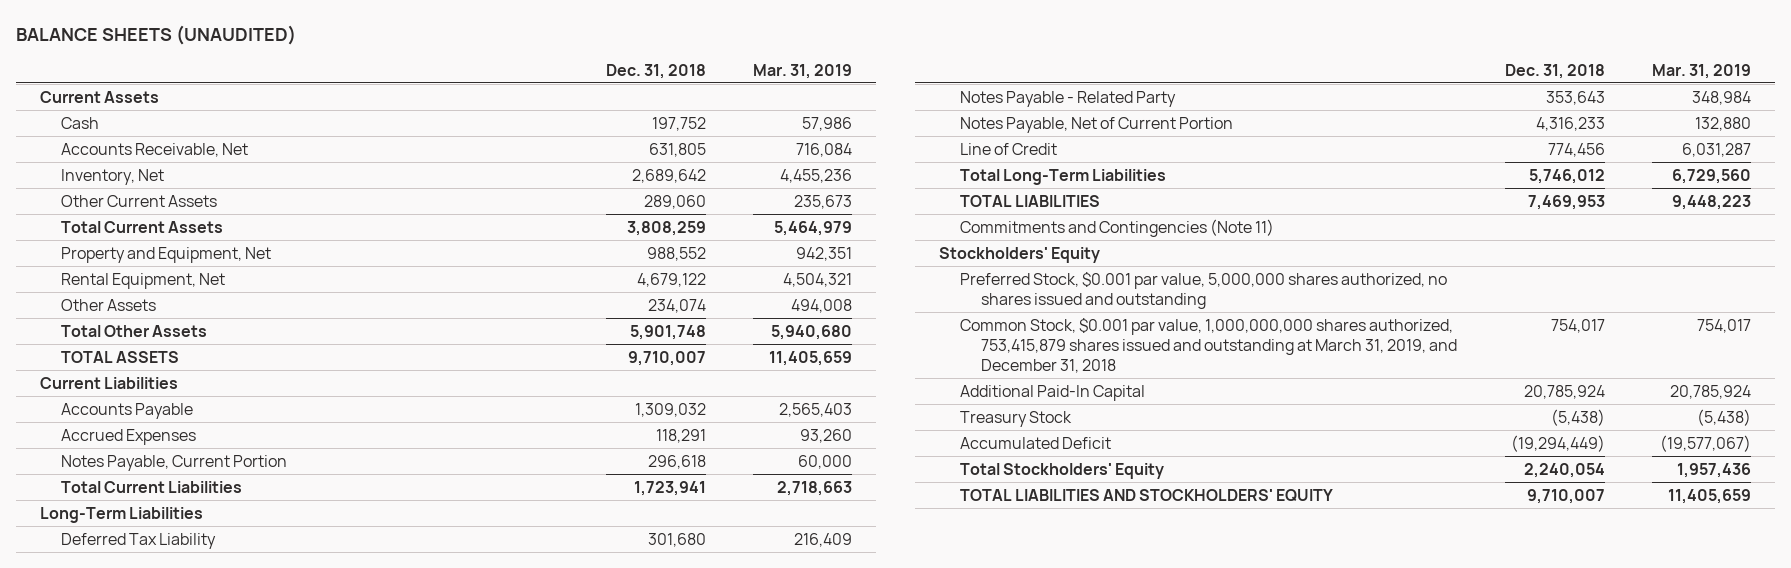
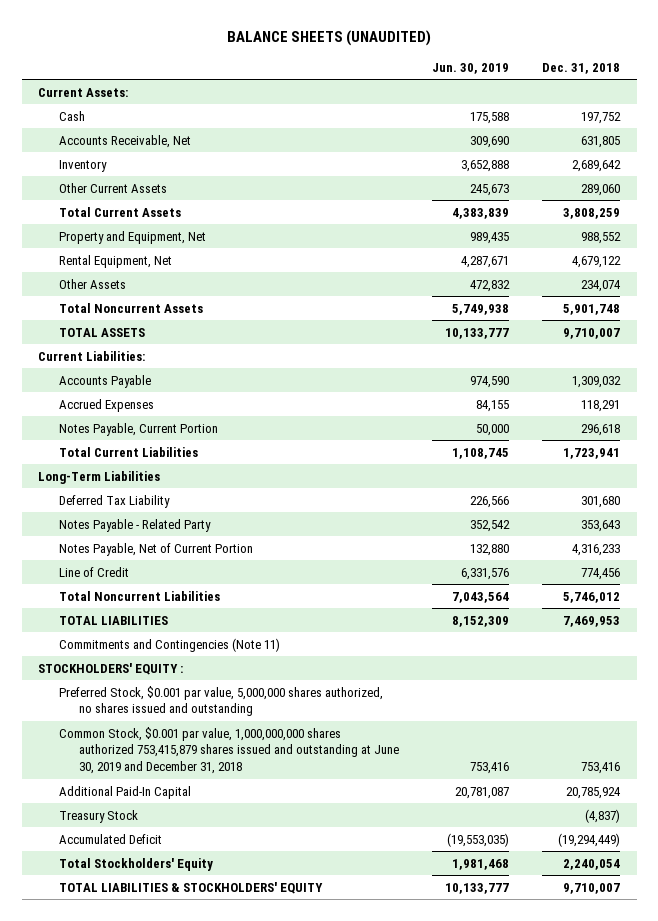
[752,63,852,79] Mar. 31, 2019 -> none
none -> [432,62,510,74] Jun. 30, 2019
[40,90,160,103] Current Assets -> [38,87,129,97] Current Assets:
[61,168,165,185] Inventory, Net -> [58,159,107,172] Inventory
[61,324,208,337] Total Other Assets -> [58,302,203,313] Total Noncurrent Assets
[40,376,179,389] Current Liabilities -> [38,350,146,361] Current Liabilities:
[960,168,1167,185] Total Long-Term Liabilities -> [58,590,220,601] Total Noncurrent Liabilities
[938,246,1100,263] Stockholders' Equity -> [38,662,184,675] STOCKHOLDERS' EQUITY :
[960,317,1458,373] Common Stock, $0.001 par value, 1,000,000,000 shares authorized, 753,415,879 shares issued and outstanding at March 31, 2019, and December 31, 2018 -> [58,726,400,775] Common Stock, $0.001 par value, 1,000,000,000 shares authorized 753,415,879 shares issued and outstanding at June 30, 2019 and December 31, 2018
[1550,318,1605,333] 754,017 -> [581,762,621,775] 753,416
[1550,408,1605,426] (5,438) -> [585,808,621,823] (4,837)
[960,488,1334,502] TOTAL LIABILITIES AND STOCKHOLDERS' EQUITY -> [58,881,323,894] TOTAL LIABILITIES & STOCKHOLDERS' EQUITY

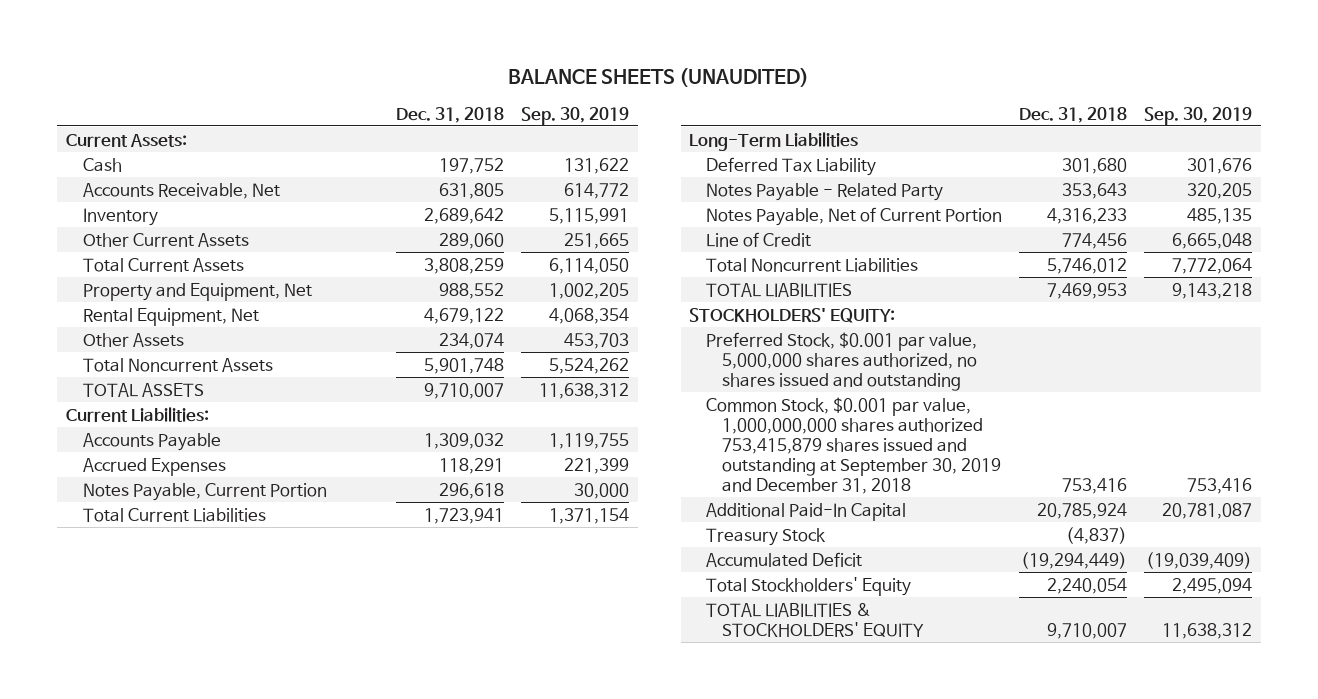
[432,62,510,74] Jun. 30, 2019 -> none
none -> [521,106,630,125] Sep. 30, 2019
[58,637,280,652] Commitments and Contingencies (Note 11) -> none
[38,662,184,675] STOCKHOLDERS' EQUITY : -> [689,307,896,323] STOCKHOLDERS' EQUITY:
[58,726,400,775] Common Stock, $0.001 par value, 1,000,000,000 shares authorized 753,415,879 shares issued and outstanding at June 30, 2019 and December 31, 2018 -> [705,396,1002,494] Common Stock, $0.001 par value, 1,000,000,000 shares authorized 753,415,879 shares issued and outstanding at September 30, 2019 and December 31, 2018

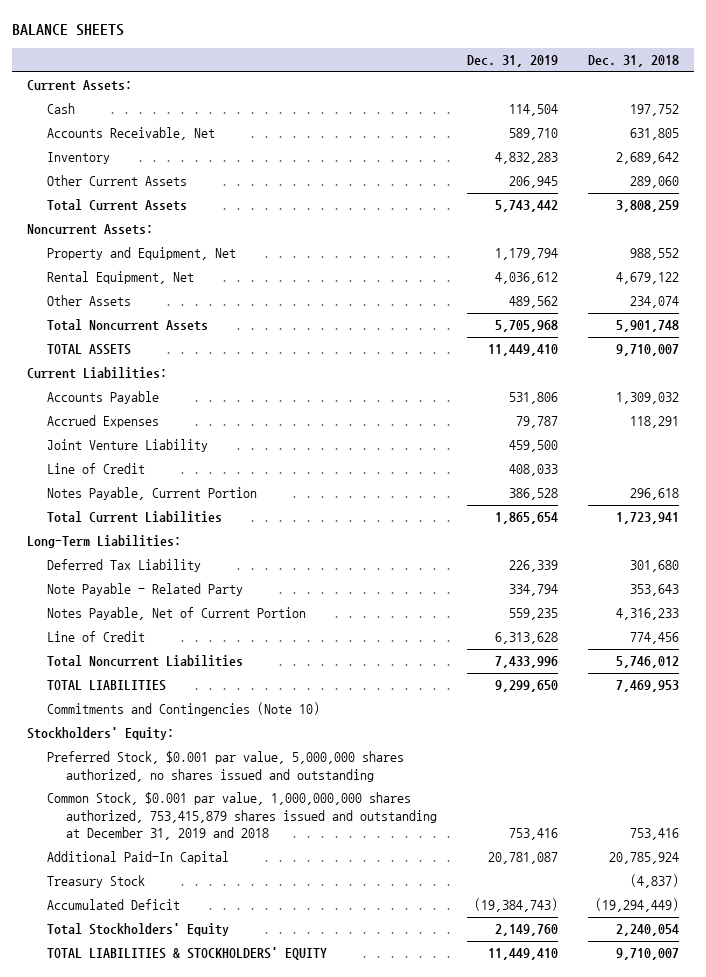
[508,67,810,87] BALANCE SHEETS (UNAUDITED) -> [12,23,125,36] BALANCE SHEETS
[521,106,630,125] Sep. 30, 2019 -> none
none -> [466,55,558,68] Dec. 31, 2019
none -> [27,224,154,236] Noncurrent Assets:
none -> [46,439,208,453] Joint Venture Liability
none -> [46,463,145,475] Line of Credit
[689,131,859,151] Long-Term Liabilities -> [27,535,182,549] Long-Term Liabilities:
[705,182,943,201] Notes Payable - Related Party -> [46,583,243,597] Note Payable - Related Party
none -> [46,702,320,717] Commitments and Contingencies (Note 10)
[689,307,896,323] STOCKHOLDERS' EQUITY: -> [27,727,175,741] Stockholders' Equity:
[705,396,1002,494] Common Stock, $0.001 par value, 1,000,000,000 shares authorized 753,415,879 shares issued and outstanding at September 30, 2019 and December 31, 2018 -> [46,792,437,841] Common Stock, $0.001 par value, 1,000,000,000 shares authorized, 753,415,879 shares issued and outstanding at December 31, 2019 and 2018

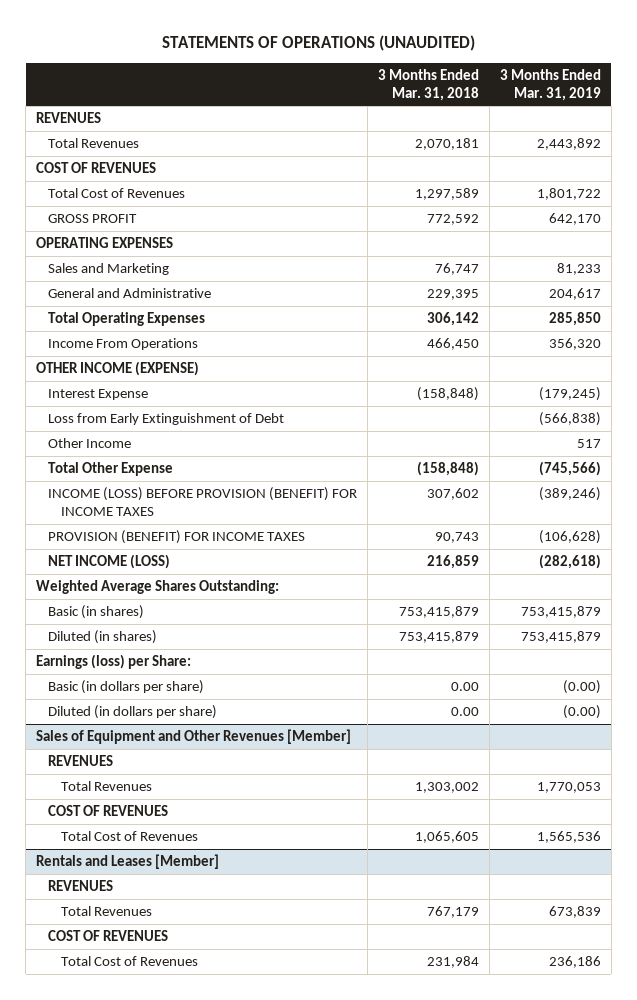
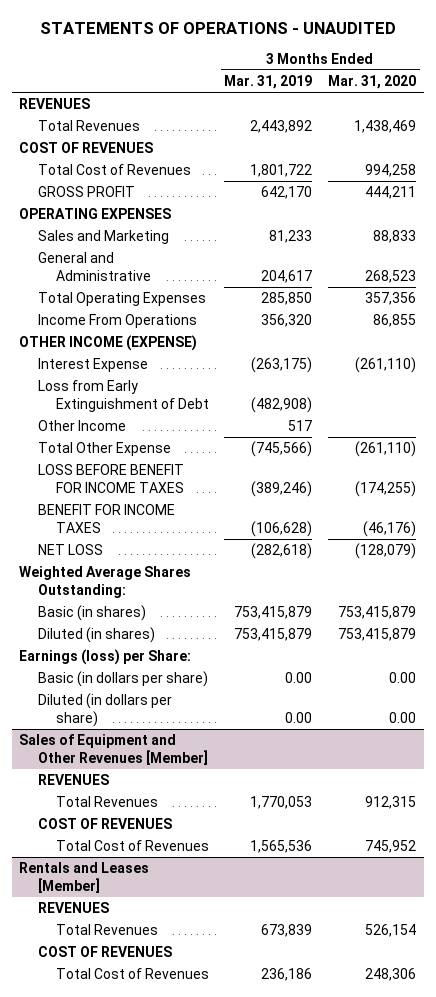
[161,35,475,52] STATEMENTS OF OPERATIONS (UNAUDITED) -> [39,21,396,34] STATEMENTS OF OPERATIONS - UNAUDITED
[378,69,480,101] 3 Months Ended Mar. 31, 2018 -> none
none -> [328,75,417,90] Mar. 31, 2020
[538,387,601,402] (179,245) -> [251,357,313,374] (263,175)
[538,412,601,427] (566,838) -> [251,396,313,413] (482,908)
[48,487,358,516] INCOME (LOSS) BEFORE PROVISION (BENEFIT) FOR INCOME TAXES -> [37,464,184,493] LOSS BEFORE BENEFIT FOR INCOME TAXES
[48,530,306,545] PROVISION (BENEFIT) FOR INCOME TAXES -> [37,504,175,533] BENEFIT FOR INCOME TAXES
[48,554,171,570] NET INCOME (LOSS) -> [37,544,103,556] NET LOSS
[562,680,601,695] (0.00) -> [285,672,313,684] 0.00
[562,705,601,720] (0.00) -> [285,711,313,723] 0.00

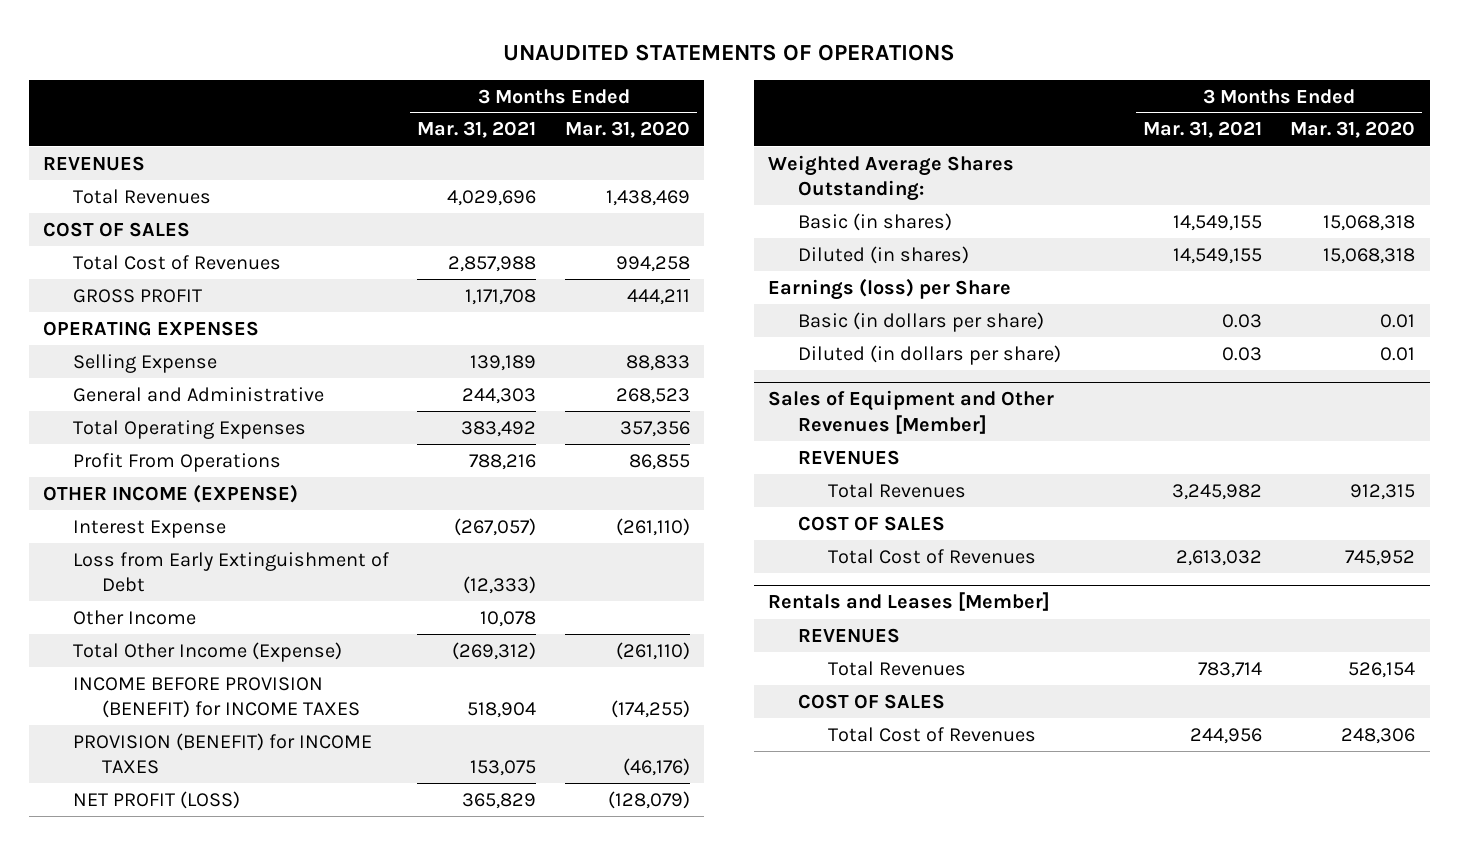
[39,21,396,34] STATEMENTS OF OPERATIONS - UNAUDITED -> [503,43,956,61] UNAUDITED STATEMENTS OF OPERATIONS
[224,75,313,90] Mar. 31, 2019 -> none
none -> [417,121,537,139] Mar. 31, 2021
[19,142,154,154] COST OF REVENUES -> [42,221,190,237] COST OF SALES
[37,230,169,245] Sales and Marketing -> [72,353,217,373] Selling Expense
[37,314,197,329] Income From Operations -> [72,452,281,472] Profit From Operations
[37,442,171,457] Total Other Expense -> [72,641,342,662] Total Other Income (Expense)
[37,464,184,493] LOSS BEFORE BENEFIT FOR INCOME TAXES -> [72,676,361,719] INCOME BEFORE PROVISION (BENEFIT) for INCOME TAXES
[37,504,175,533] BENEFIT FOR INCOME TAXES -> [72,732,372,775] PROVISION (BENEFIT) for INCOME TAXES
[37,544,103,556] NET LOSS -> [72,790,240,809] NET PROFIT (LOSS)
[338,606,417,620] 753,415,879 -> [1323,214,1416,231] 15,068,318
[338,628,417,642] 753,415,879 -> [1323,247,1416,264] 15,068,318
[19,649,192,666] Earnings (loss) per Share: -> [768,277,1012,300] Earnings (loss) per Share
[389,672,417,684] 0.00 -> [1380,313,1416,328] 0.01
[389,711,417,723] 0.00 -> [1380,346,1416,361] 0.01
[37,818,172,830] COST OF REVENUES -> [798,515,946,531] COST OF SALES
[37,946,172,958] COST OF REVENUES -> [798,693,946,709] COST OF SALES

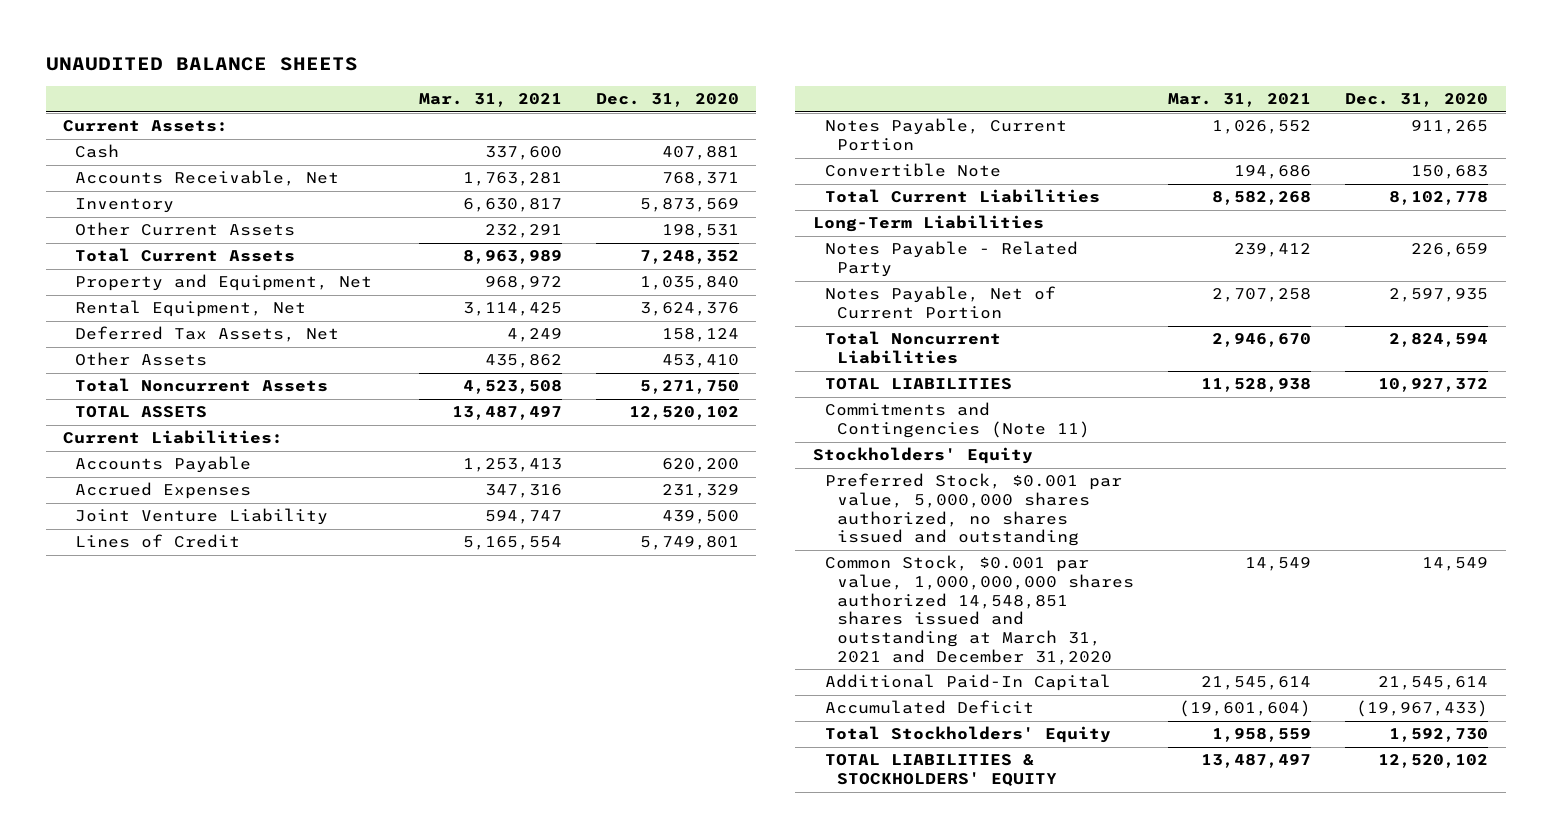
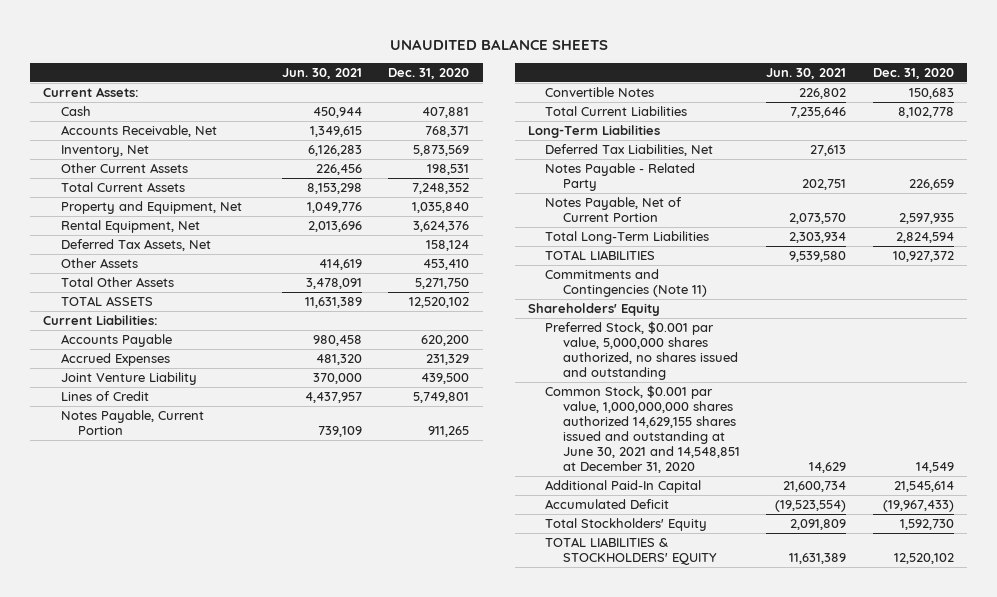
[418,93,562,108] Mar. 31, 2021 -> none
none -> [281,67,362,79] Jun. 30, 2021
[75,198,175,214] Inventory -> [60,144,149,157] Inventory, Net
[75,378,329,393] Total Noncurrent Assets -> [60,276,174,287] Total Other Assets
[824,163,1001,178] Convertible Note -> [545,86,655,97] Convertible Notes
none -> [545,143,714,156] Deferred Tax Liabilities, Net
[824,331,1001,365] Total Noncurrent Liabilities -> [545,230,710,244] Total Long-Term Liabilities
[812,447,1033,465] Stockholders' Equity -> [528,302,661,316] Shareholders' Equity
[824,555,1134,665] Common Stock, $0.001 par value, 1,000,000,000 shares authorized 14,548,851 shares issued and outstanding at March 31, 2021 and December 31,2020 -> [545,384,740,474] Common Stock, $0.001 par value, 1,000,000,000 shares authorized 14,629,155 shares issued and outstanding at June 30, 2021 and 14,548,851 at December 31, 2020

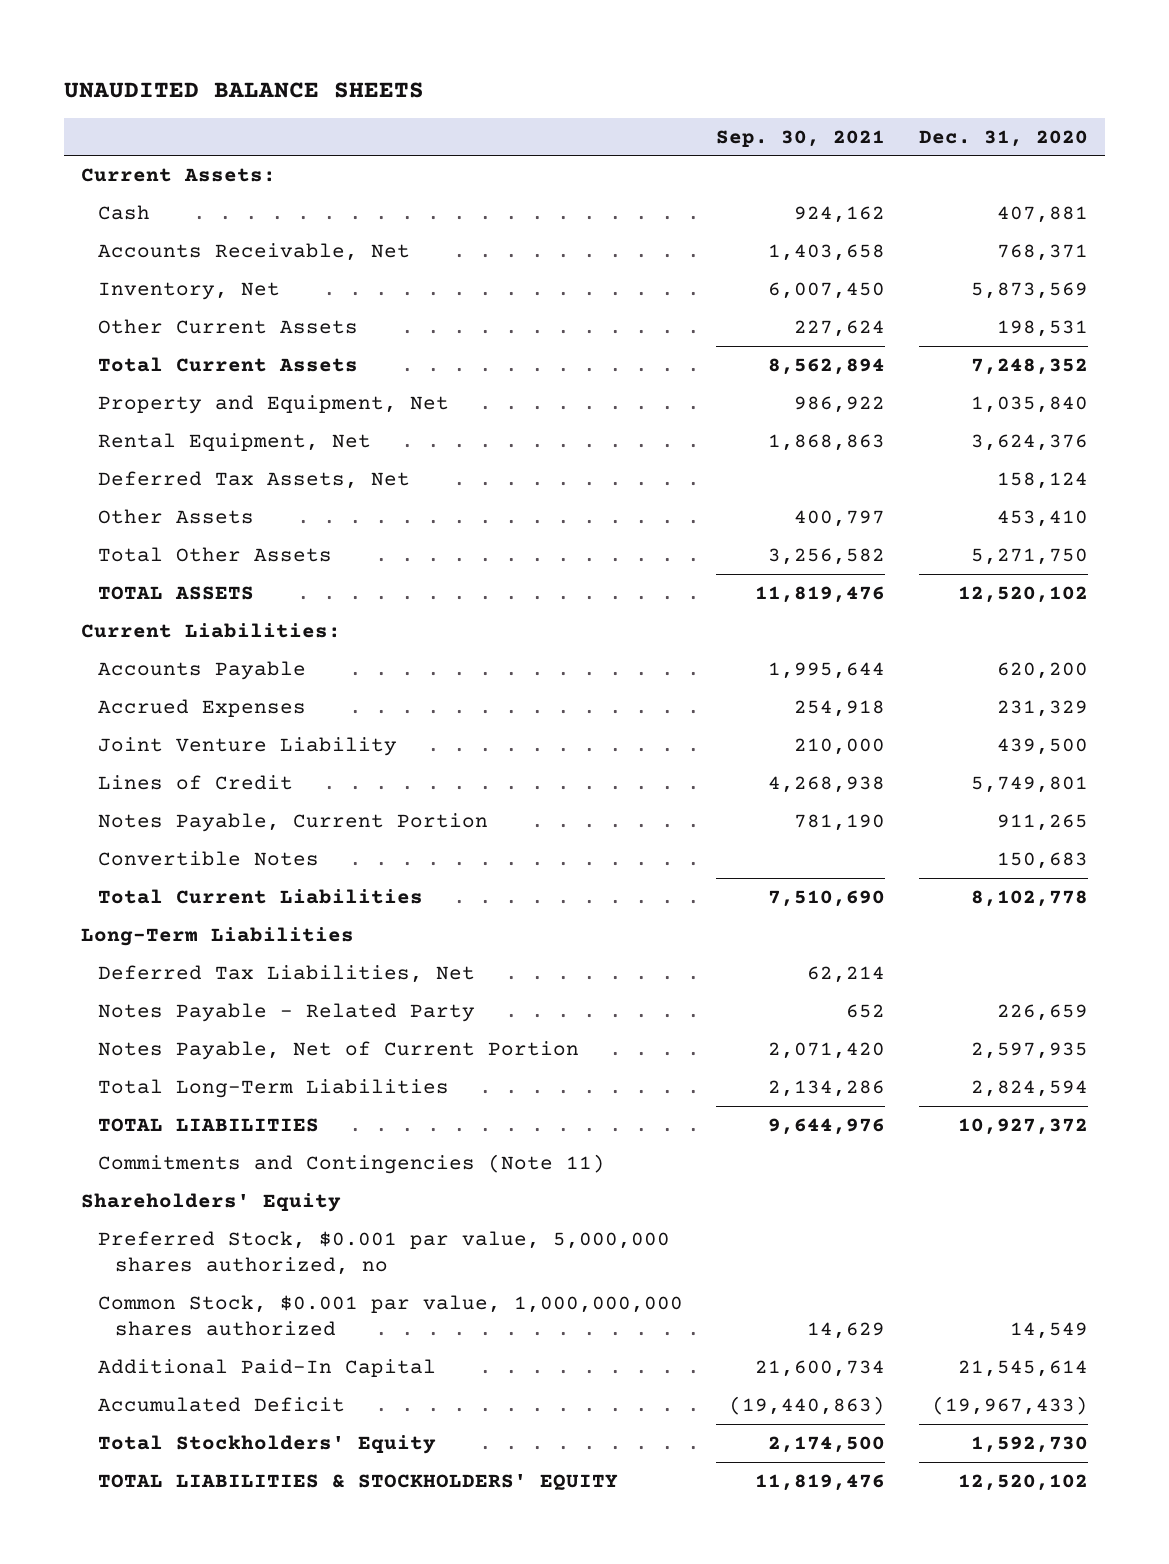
[281,67,362,79] Jun. 30, 2021 -> none
none -> [716,129,886,147] Sep. 30, 2021
[545,320,738,381] Preferred Stock, $0.001 par value, 5,000,000 shares authorized, no shares issued and outstanding -> [97,1230,670,1276] Preferred Stock, $0.001 par value, 5,000,000 shares authorized, no
[545,384,740,474] Common Stock, $0.001 par value, 1,000,000,000 shares authorized 14,629,155 shares issued and outstanding at June 30, 2021 and 14,548,851 at December 31, 2020 -> [97,1294,683,1337] Common Stock, $0.001 par value, 1,000,000,000 shares authorized

